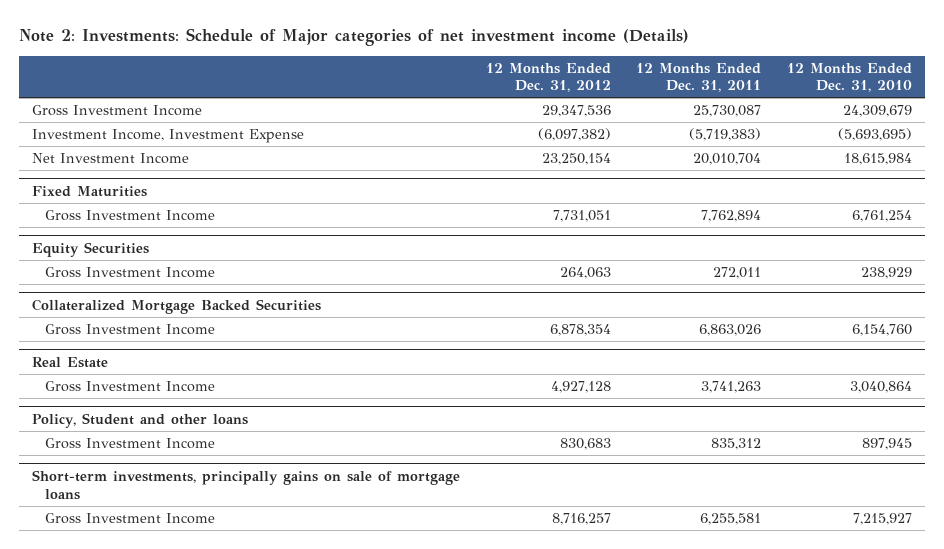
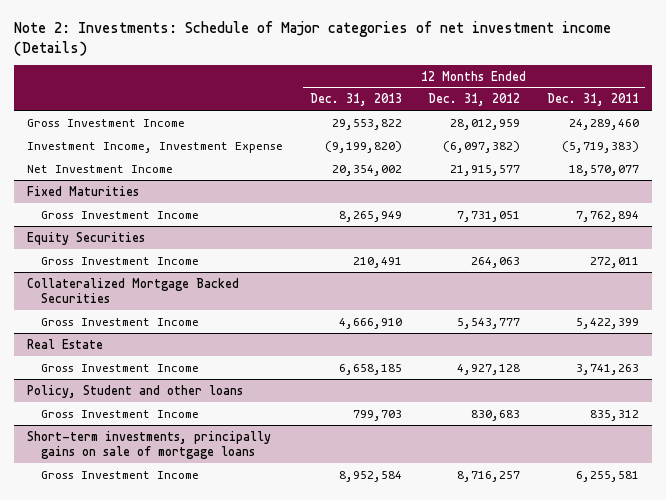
[787,62,913,93] 12 Months Ended Dec. 31, 2010 -> none
none -> [309,93,402,107] Dec. 31, 2013
[541,104,611,117] 29,347,536 -> [450,118,521,130] 28,012,959
[693,104,762,117] 25,730,087 -> [568,118,639,130] 24,289,460
[541,152,611,165] 23,250,154 -> [450,164,521,176] 21,915,577
[693,152,762,165] 20,010,704 -> [568,164,639,176] 18,570,077
[549,323,611,336] 6,878,354 -> [457,317,521,329] 5,543,777
[699,323,762,336] 6,863,026 -> [575,317,639,329] 5,422,399

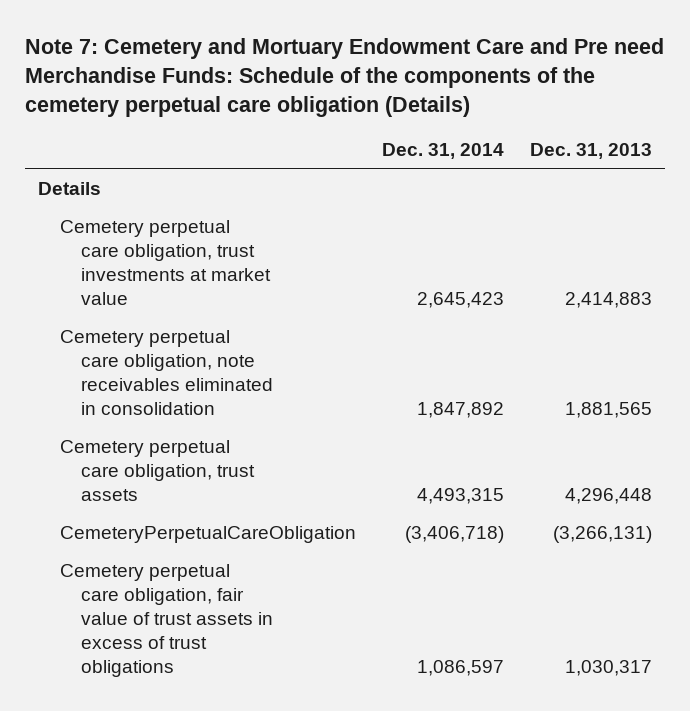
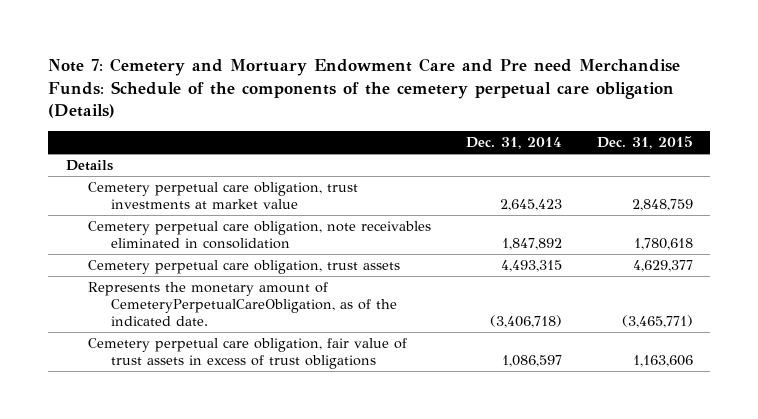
[530,143,653,160] Dec. 31, 2013 -> none
none -> [596,136,693,150] Dec. 31, 2015
[59,526,356,544] CemeteryPerpetualCareObligation -> [88,282,397,327] Represents the monetary amount of CemeteryPerpetualCareObligation, as of the indicated date.

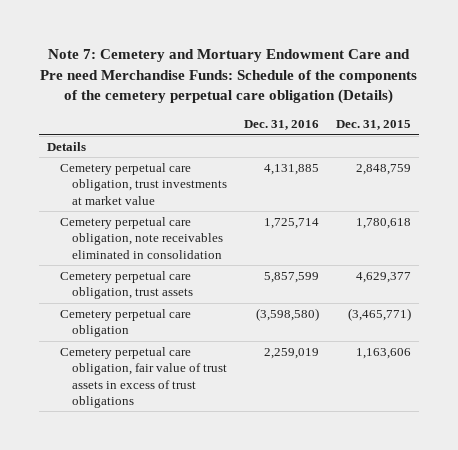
[465,137,562,150] Dec. 31, 2014 -> none
none -> [243,120,319,131] Dec. 31, 2016
[88,282,397,327] Represents the monetary amount of CemeteryPerpetualCareObligation, as of the indicated date. -> [59,308,191,338] Cemetery perpetual care obligation

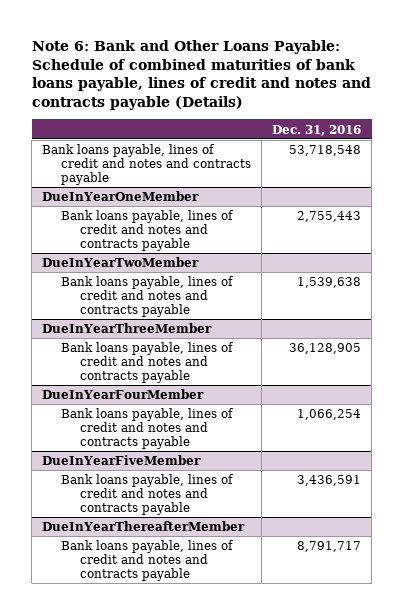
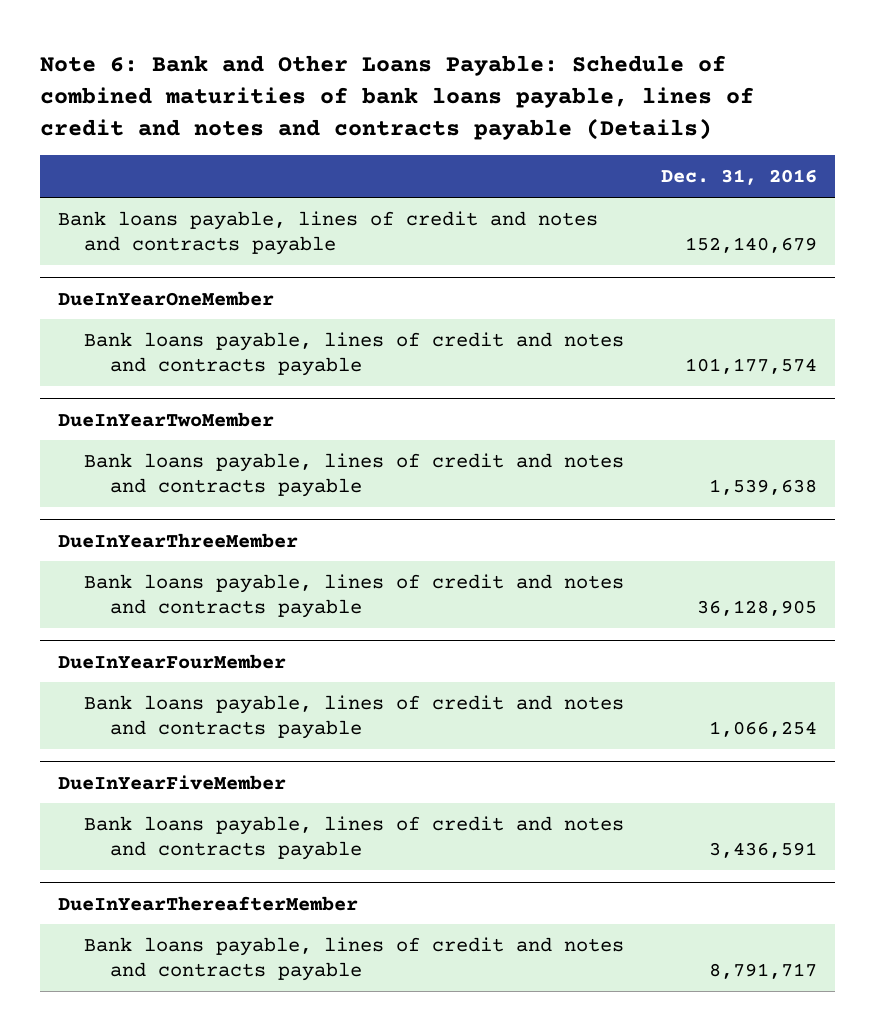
[289,145,362,157] 53,718,548 -> [684,237,817,254] 152,140,679
[297,211,362,223] 2,755,443 -> [684,358,817,375] 101,177,574

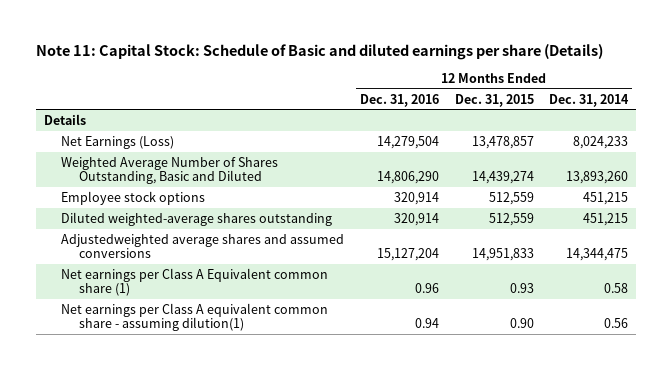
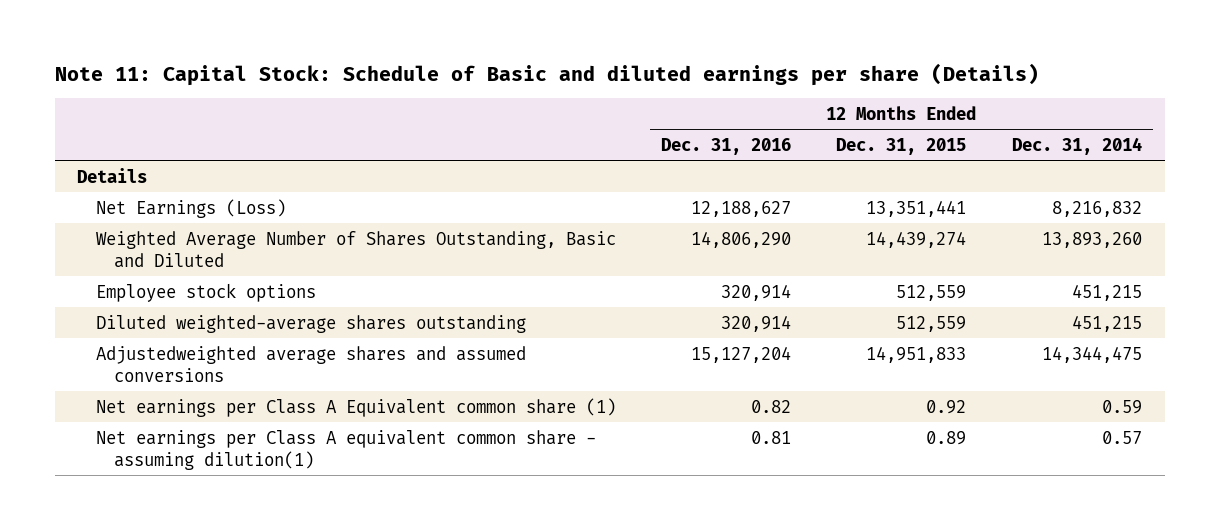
[377,135,440,149] 14,279,504 -> [691,200,792,217] 12,188,627
[471,135,534,149] 13,478,857 -> [866,199,967,217] 13,351,441
[573,135,629,149] 8,024,233 -> [1051,200,1142,217] 8,216,832
[415,283,440,294] 0.96 -> [751,399,792,413] 0.82
[509,283,534,294] 0.93 -> [926,399,967,414] 0.92
[604,283,629,294] 0.58 -> [1101,399,1142,414] 0.59
[415,318,440,329] 0.94 -> [751,430,792,444] 0.81
[509,318,534,329] 0.90 -> [926,430,967,445] 0.89
[604,318,629,329] 0.56 -> [1101,430,1142,444] 0.57

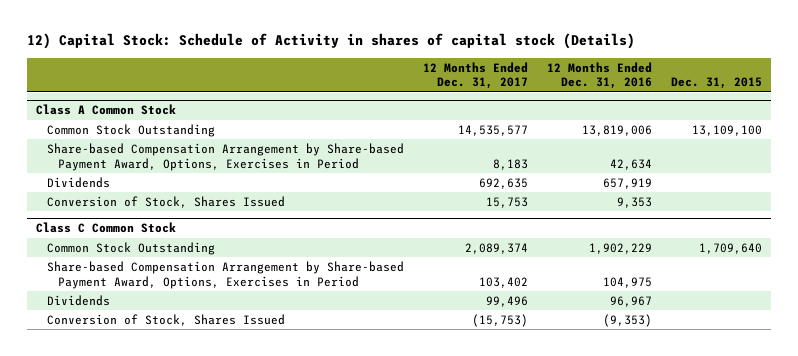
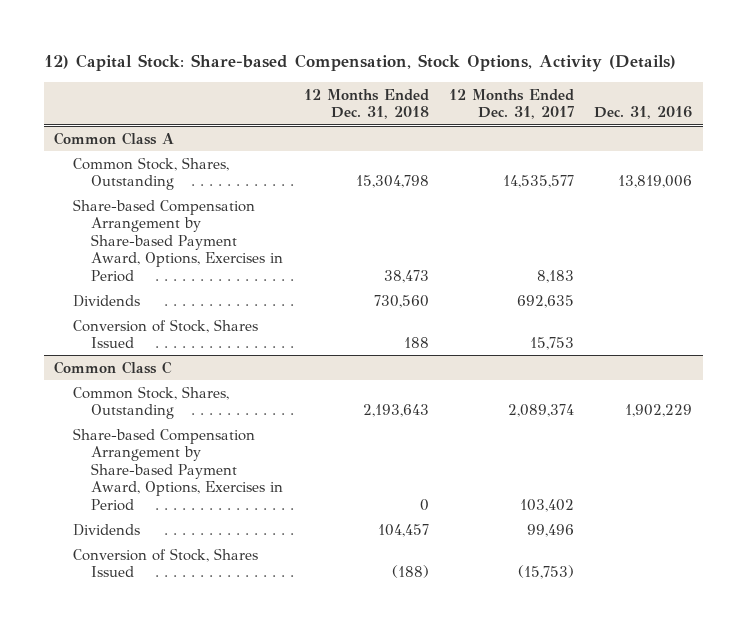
[26,33,635,50] 12) Capital Stock: Schedule of Activity in shares of capital stock (Details) -> [44,54,677,73] 12) Capital Stock: Share-based Compensation, Stock Options, Activity (Details)
[546,61,652,90] 12 Months Ended Dec. 31, 2016 -> none
[670,77,762,90] Dec. 31, 2015 -> none
none -> [303,88,429,120] 12 Months Ended Dec. 31, 2018
none -> [594,106,693,120] Dec. 31, 2016
[36,104,177,116] Class A Common Stock -> [54,131,175,145] Common Class A
[47,123,216,137] Common Stock Outstanding -> [72,156,229,191] Common Stock, Shares, Outstanding
[36,222,177,234] Class C Common Stock -> [54,360,173,374] Common Class C
[47,241,216,255] Common Stock Outstanding -> [72,385,229,420] Common Stock, Shares, Outstanding

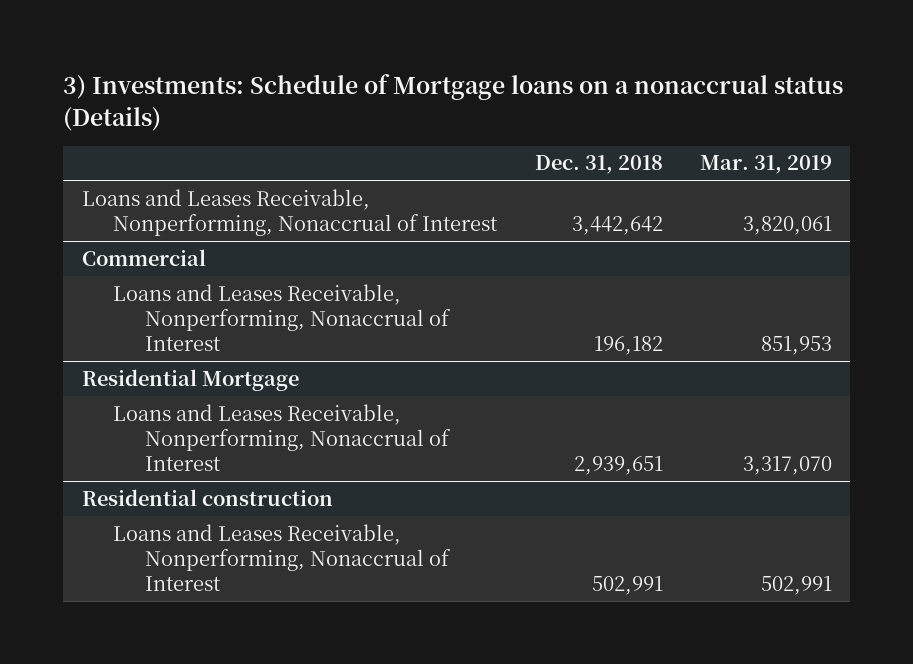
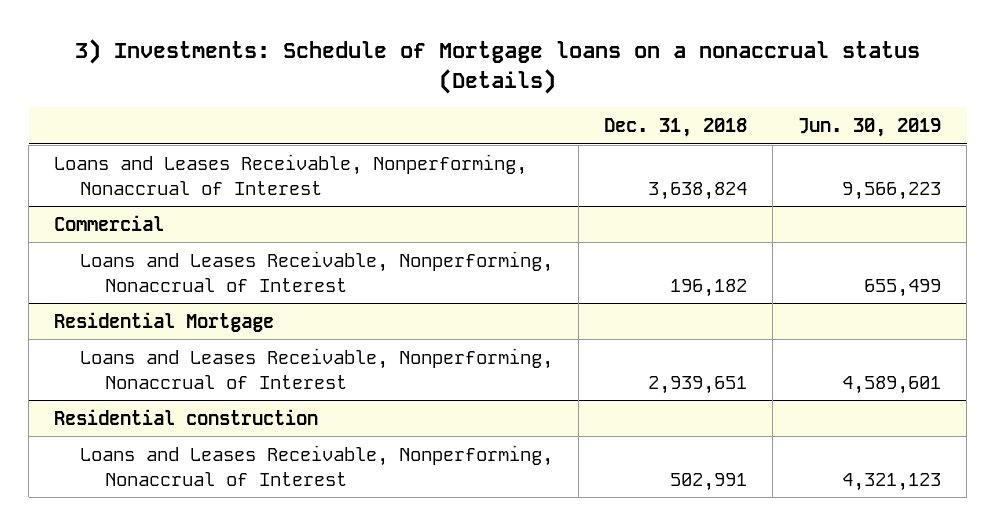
[699,155,832,175] Mar. 31, 2019 -> none
none -> [798,118,942,138] Jun. 30, 2019
[571,215,663,235] 3,442,642 -> [647,181,747,200] 3,638,824

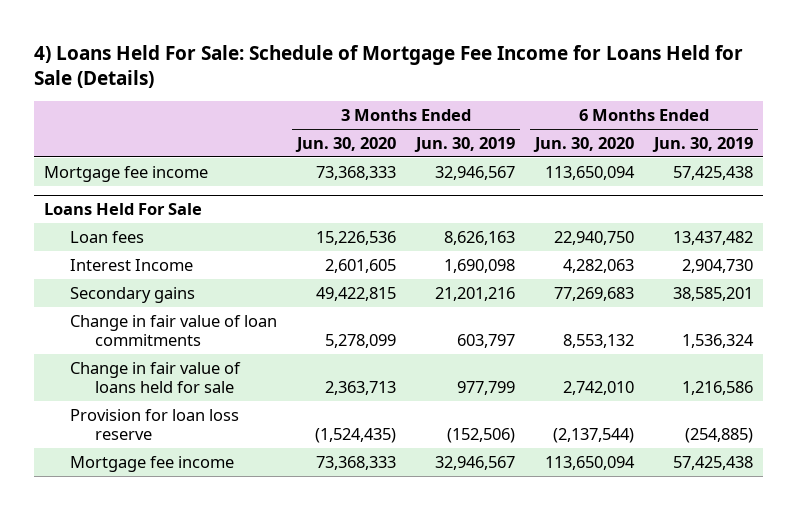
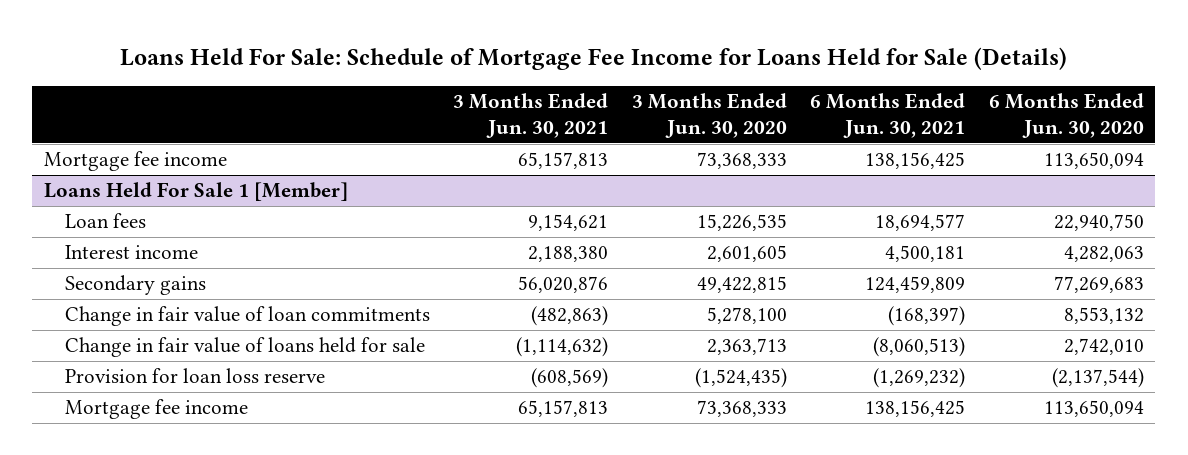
[34,44,744,88] 4) Loans Held For Sale: Schedule of Mortgage Fee Income for Loans Held for Sale (Details) -> [119,46,1067,70] Loans Held For Sale: Schedule of Mortgage Fee Income for Loans Held for Sale (Details)
[413,136,515,152] Jun. 30, 2019 -> none
[652,136,754,152] Jun. 30, 2019 -> none
none -> [453,93,609,139] 3 Months Ended Jun. 30, 2021
none -> [810,93,966,139] 6 Months Ended Jun. 30, 2021
[44,203,203,216] Loans Held For Sale -> [44,182,349,202] Loans Held For Sale 1 [Member]
[315,230,396,245] 15,226,536 -> [696,214,787,232] 15,226,535
[69,258,193,271] Interest Income -> [64,245,198,260] Interest income
[324,333,396,348] 5,278,099 -> [706,307,787,325] 5,278,100

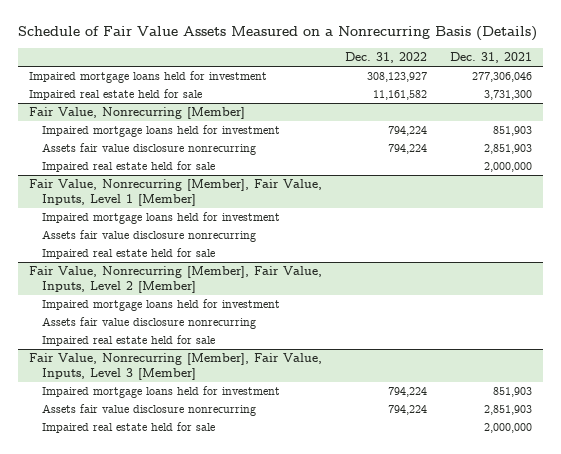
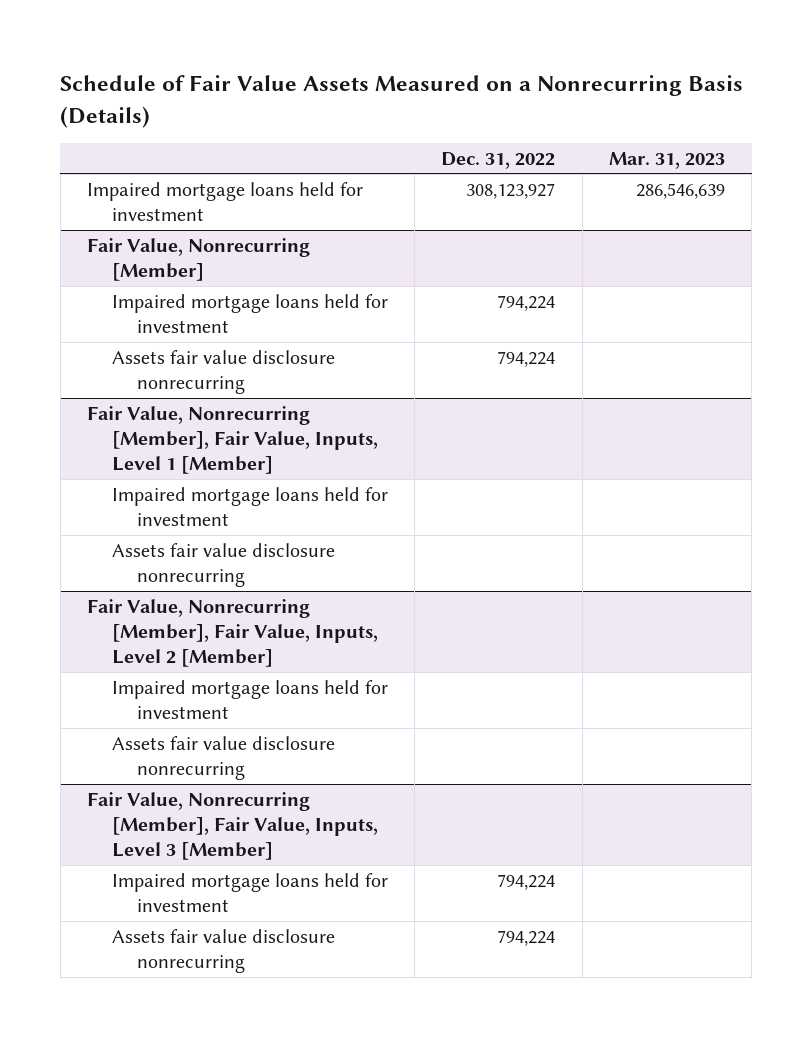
[449,51,532,63] Dec. 31, 2021 -> none
none -> [608,151,725,169] Mar. 31, 2023
[29,89,203,101] Impaired real estate held for sale -> none
[41,161,215,173] Impaired real estate held for sale -> none
[41,248,215,260] Impaired real estate held for sale -> none
[41,335,215,347] Impaired real estate held for sale -> none
[41,422,215,434] Impaired real estate held for sale -> none

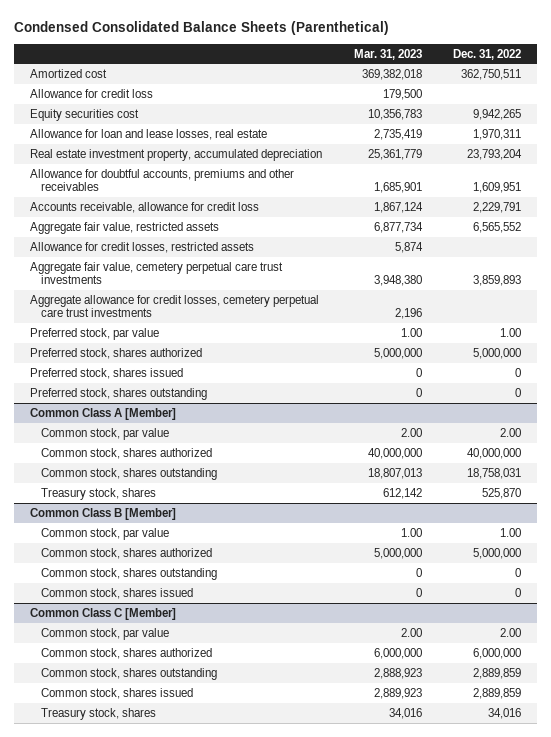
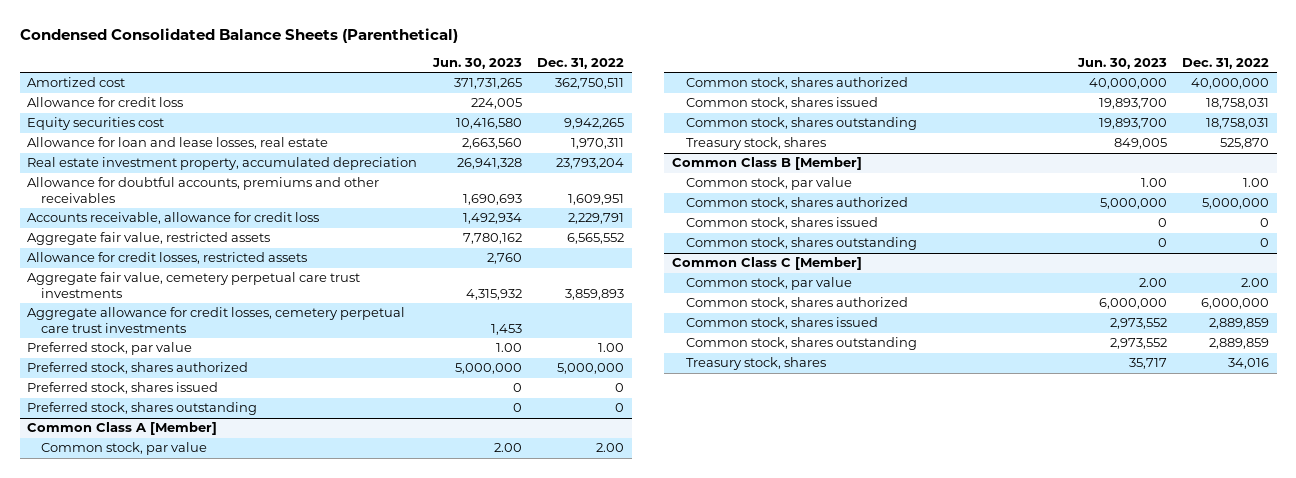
[353,48,422,60] Mar. 31, 2023 -> none
none -> [431,58,522,70] Jun. 30, 2023
none -> [685,97,878,110] Common stock, shares issued
[41,567,218,580] Common stock, shares outstanding -> [685,237,917,251] Common stock, shares outstanding
[41,667,218,680] Common stock, shares outstanding -> [685,337,917,351] Common stock, shares outstanding

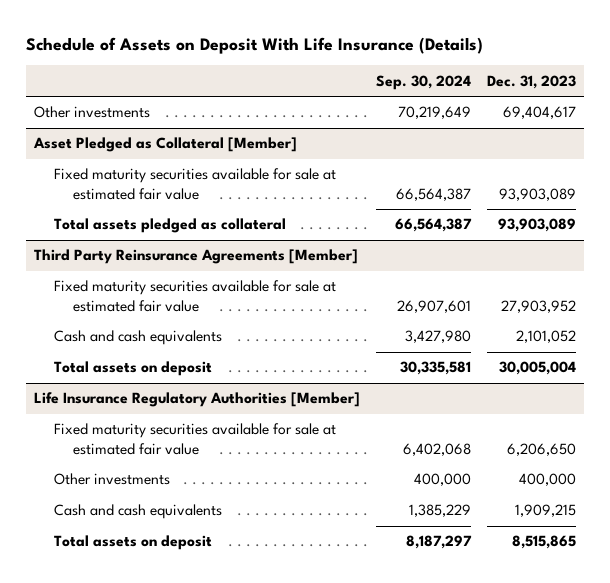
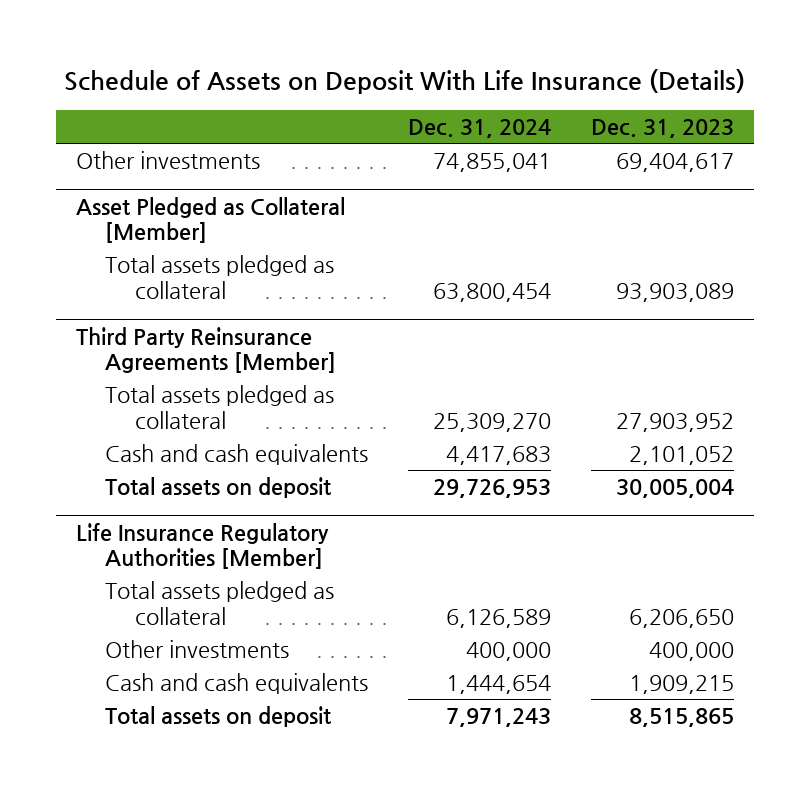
[376,74,472,90] Sep. 30, 2024 -> none
none -> [408,118,552,138] Dec. 31, 2024
[53,168,336,200] Fixed maturity securities available for sale at estimated fair value -> none
[53,280,336,312] Fixed maturity securities available for sale at estimated fair value -> [105,384,335,429] Total assets pledged as collateral
[53,423,336,455] Fixed maturity securities available for sale at estimated fair value -> [105,580,335,625] Total assets pledged as collateral

